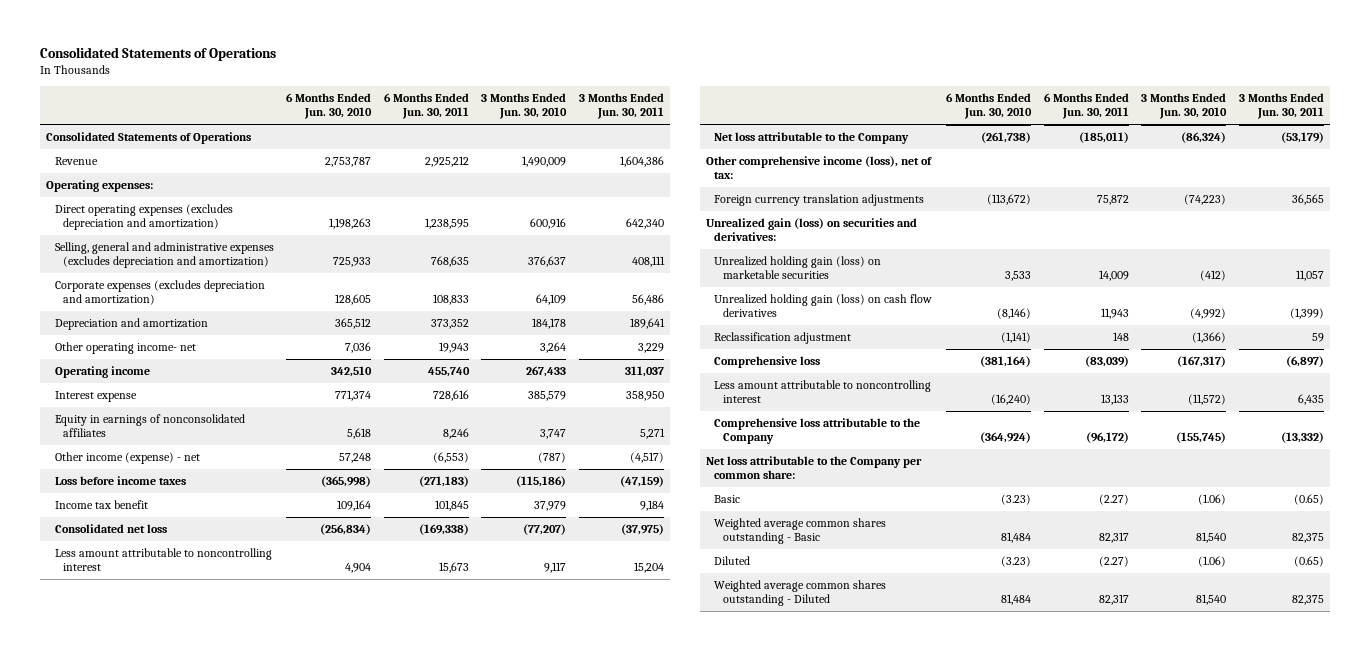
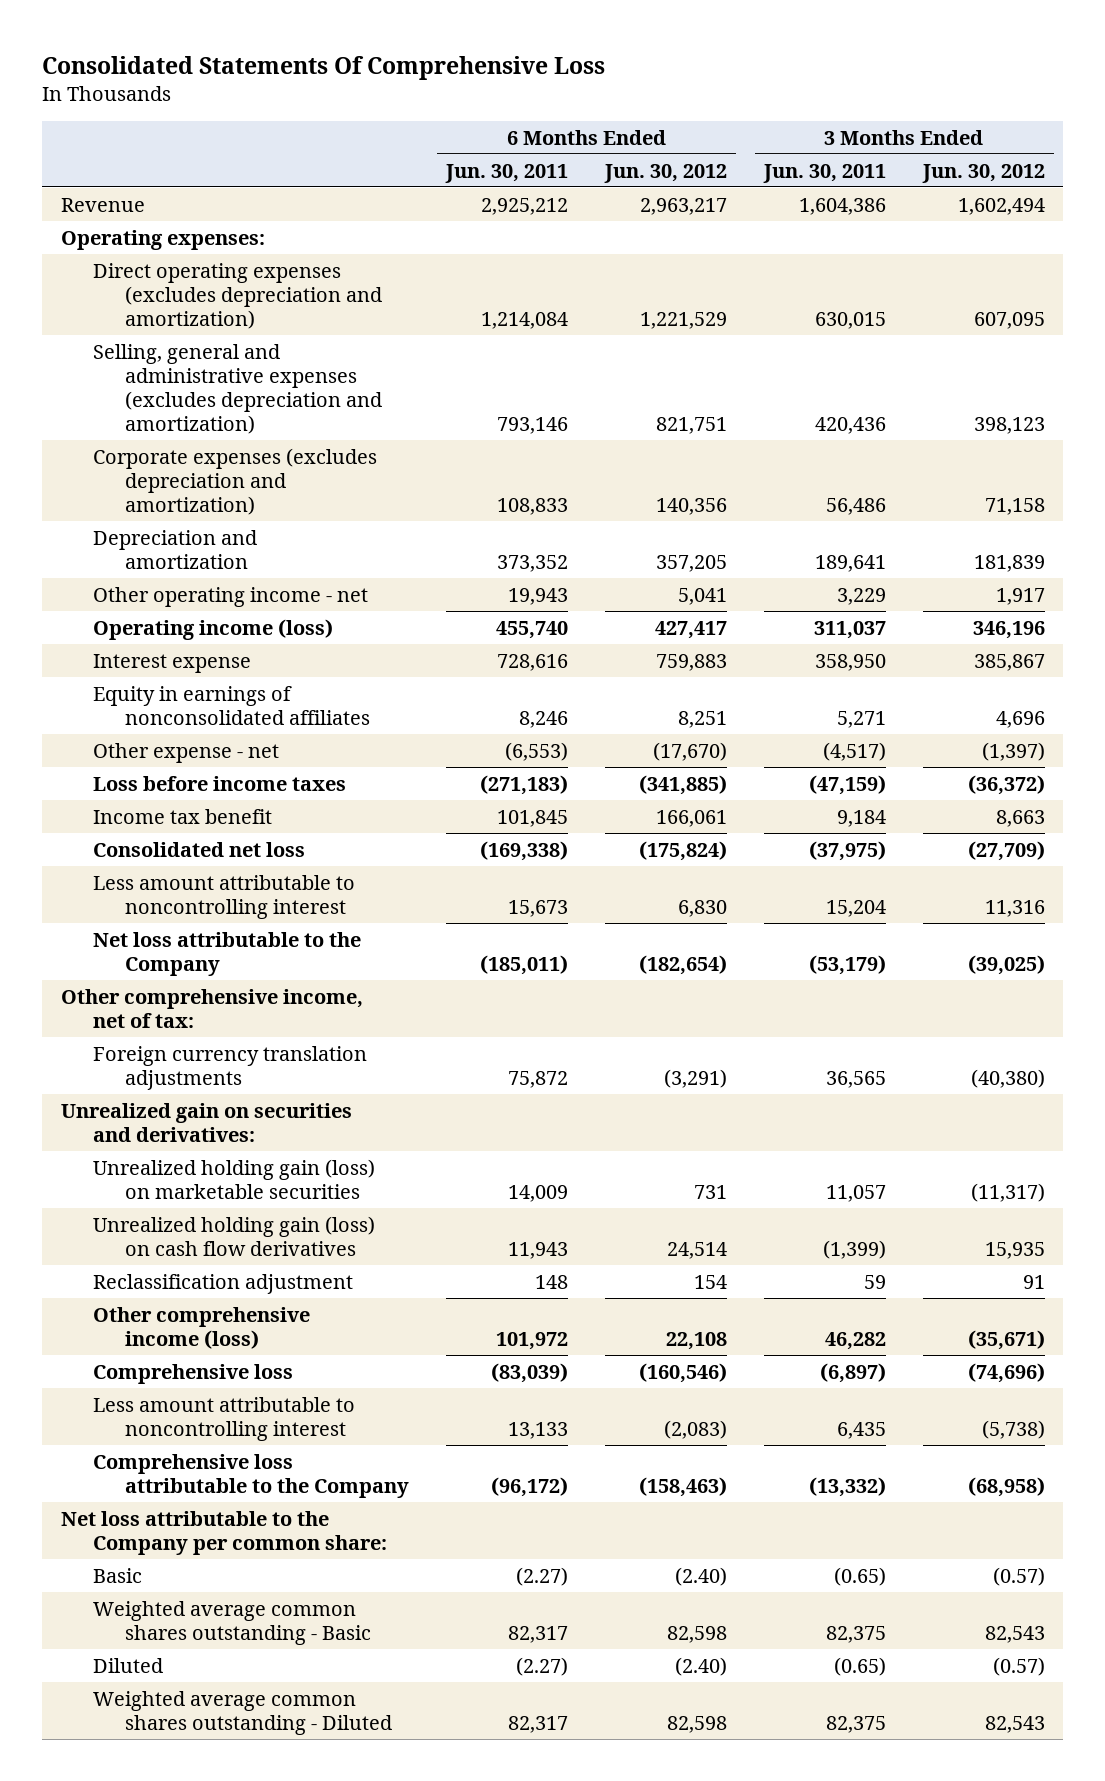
[40,47,277,62] Consolidated Statements of Operations -> [42,55,606,80] Consolidated Statements Of Comprehensive Loss
[286,93,373,120] 6 Months Ended Jun. 30, 2010 -> none
[481,93,568,120] 3 Months Ended Jun. 30, 2010 -> none
none -> [603,163,727,183] Jun. 30, 2012
none -> [921,163,1045,183] Jun. 30, 2012
[46,131,252,144] Consolidated Statements of Operations -> none
[424,218,469,230] 1,238,595 -> [481,312,569,330] 1,214,084
[625,218,664,230] 642,340 -> [814,312,886,330] 630,015
[430,256,469,268] 768,635 -> [497,417,569,435] 793,146
[631,256,665,268] 408,111 -> [814,417,886,435] 420,436
[54,341,196,354] Other operating income- net -> [93,586,369,607] Other operating income - net
[54,365,150,378] Operating income -> [93,618,334,640] Operating income (loss)
[54,451,200,464] Other income (expense) - net -> [93,742,280,763] Other expense - net
[705,155,932,180] Other comprehensive income (loss), net of tax: -> [60,988,363,1028] Other comprehensive income, net of tax:
[705,217,917,242] Unrealized gain (loss) on securities and derivatives: -> [60,1102,352,1142] Unrealized gain on securities and derivatives:
none -> [93,1306,311,1349] Other comprehensive income (loss)

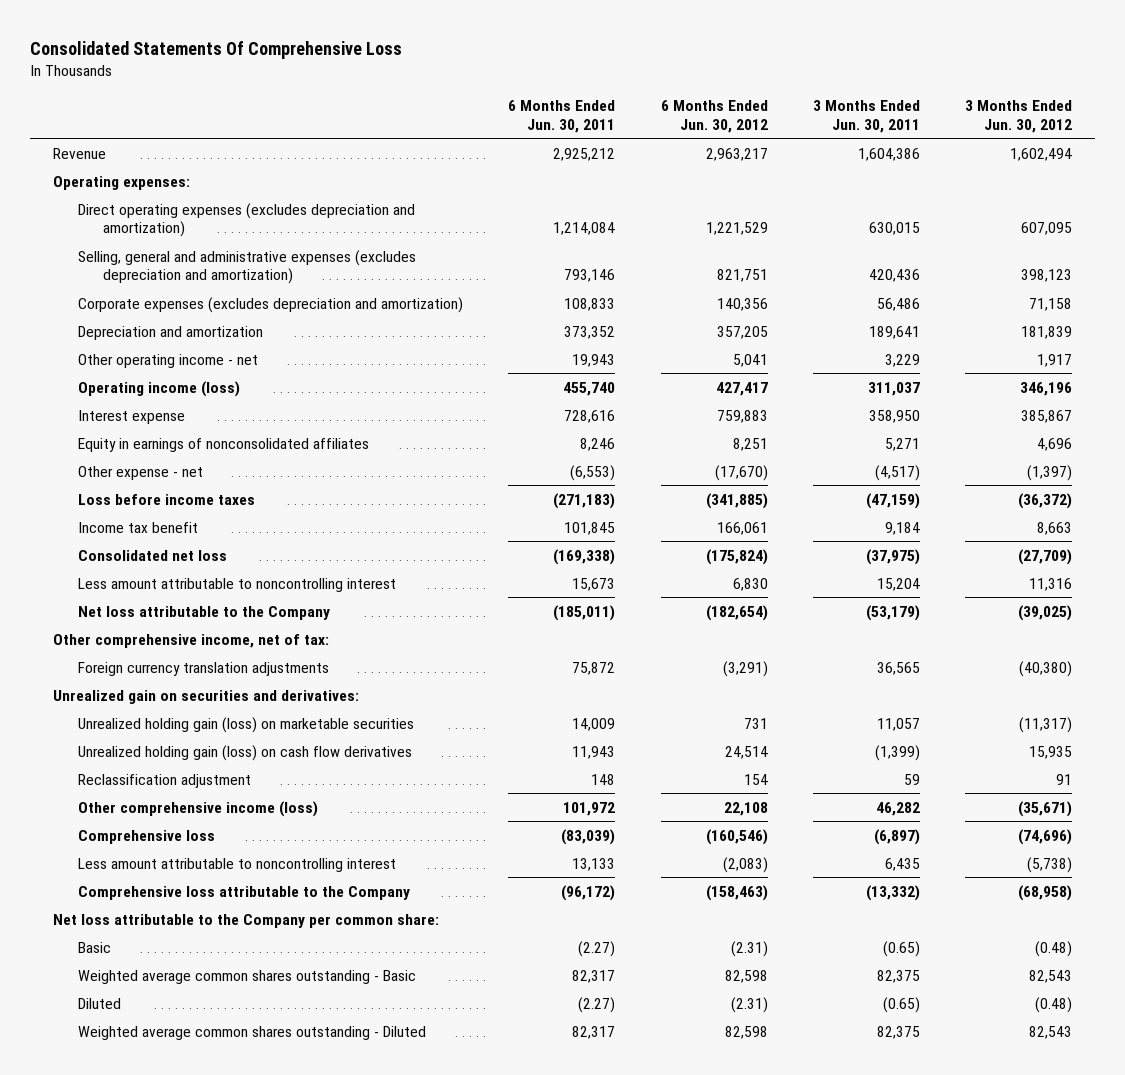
[674,1566,727,1586] (2.40) -> [730,940,768,957] (2.31)
[992,1566,1045,1586] (0.57) -> [1035,940,1073,957] (0.48)
[674,1656,727,1676] (2.40) -> [730,996,768,1013] (2.31)
[992,1656,1045,1676] (0.57) -> [1035,996,1073,1013] (0.48)

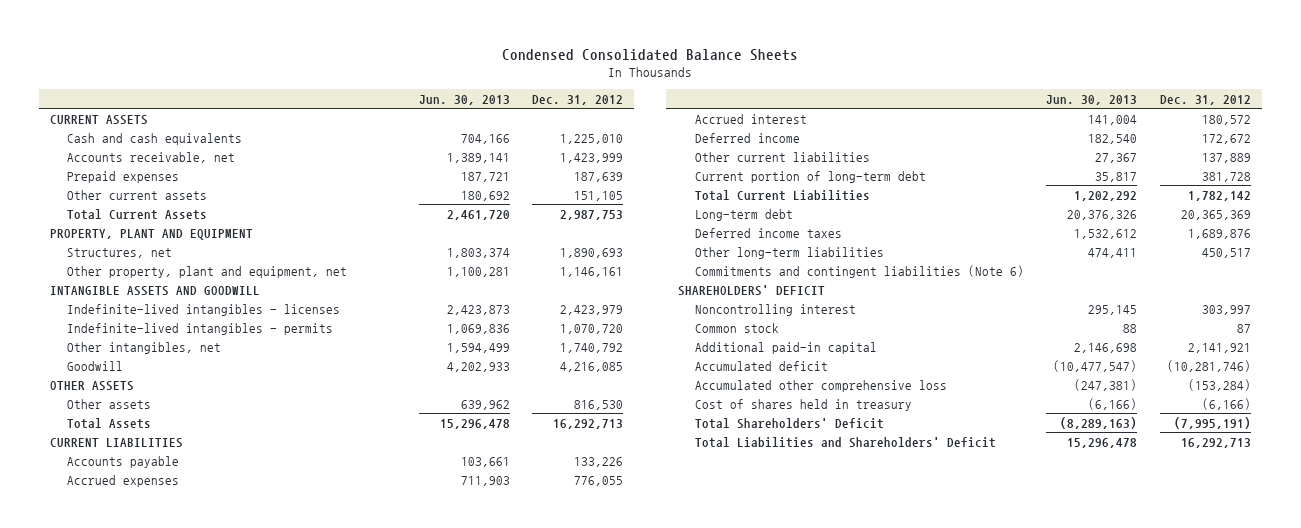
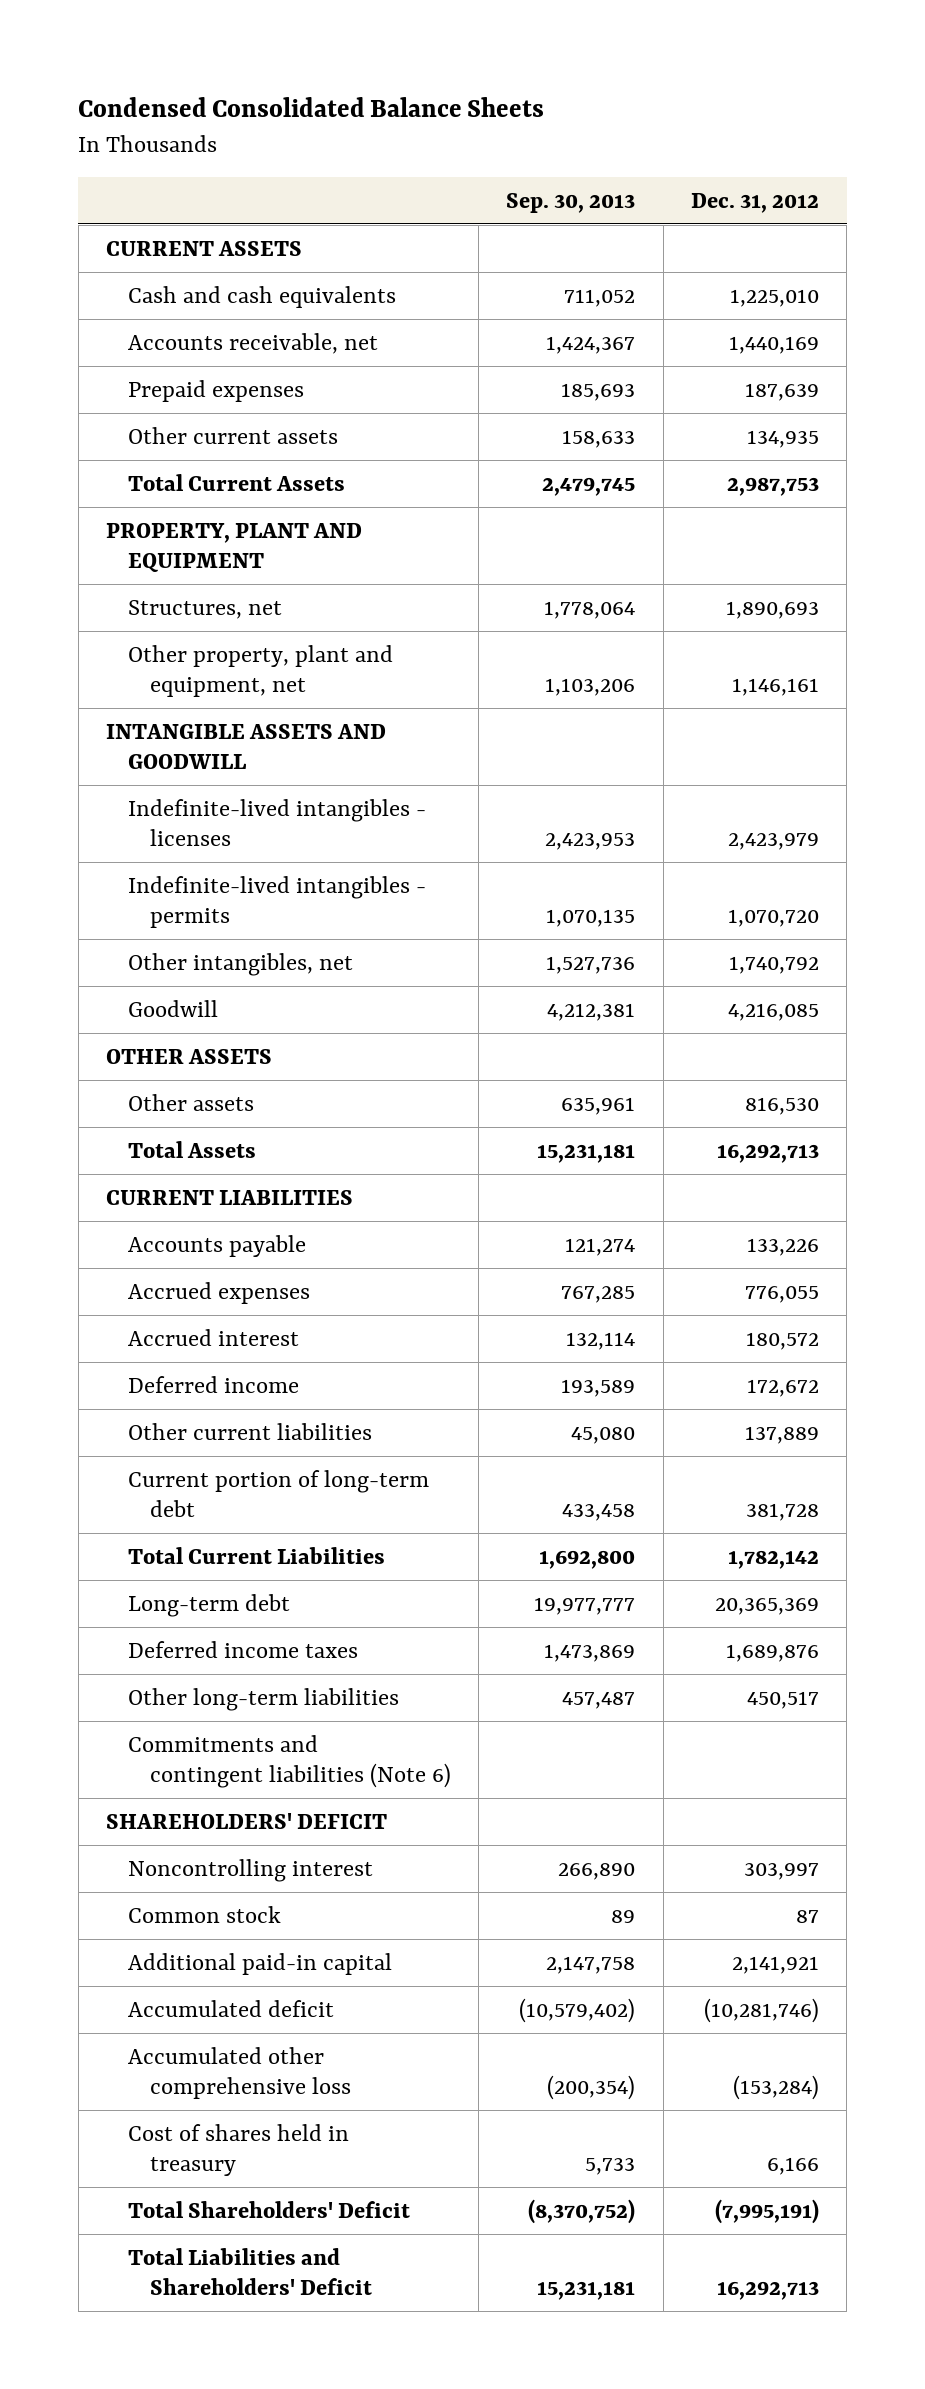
[418,94,510,105] Jun. 30, 2013 -> none
none -> [506,192,636,213] Sep. 30, 2013
[560,152,624,163] 1,423,999 -> [728,335,819,354] 1,440,169
[574,190,624,201] 151,105 -> [746,429,819,448] 134,935
[1201,397,1251,410] (6,166) -> [766,2156,819,2175] 6,166

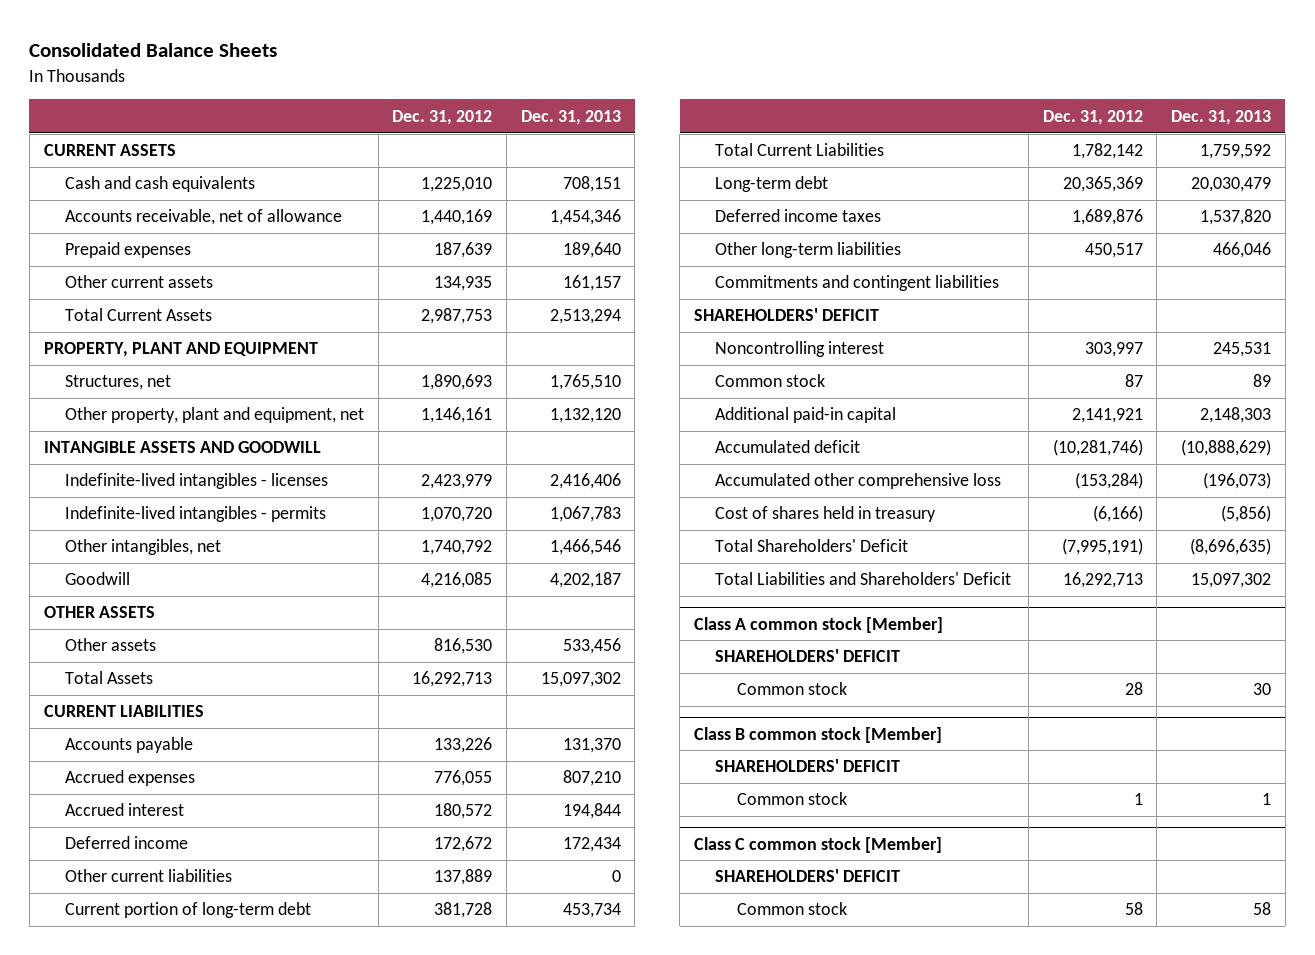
[78,97,545,118] Condensed Consolidated Balance Sheets -> [29,43,278,58] Consolidated Balance Sheets
[506,192,636,213] Sep. 30, 2013 -> none
none -> [520,109,621,125] Dec. 31, 2013
[127,332,378,354] Accounts receivable, net -> [64,209,342,226] Accounts receivable, net of allowance
[127,1734,451,1788] Commitments and contingent liabilities (Note 6) -> [715,275,1000,292] Commitments and contingent liabilities
[766,2156,819,2175] 6,166 -> [1092,505,1143,523] (6,166)
none -> [693,616,943,633] Class A common stock [Member]
none -> [715,649,901,663] SHAREHOLDERS' DEFICIT
none -> [736,682,847,696] Common stock
none -> [693,726,942,743] Class B common stock [Member]
none -> [715,759,901,773] SHAREHOLDERS' DEFICIT
none -> [736,792,847,806] Common stock
none -> [693,836,942,853] Class C common stock [Member]
none -> [715,869,901,883] SHAREHOLDERS' DEFICIT
none -> [736,902,847,916] Common stock

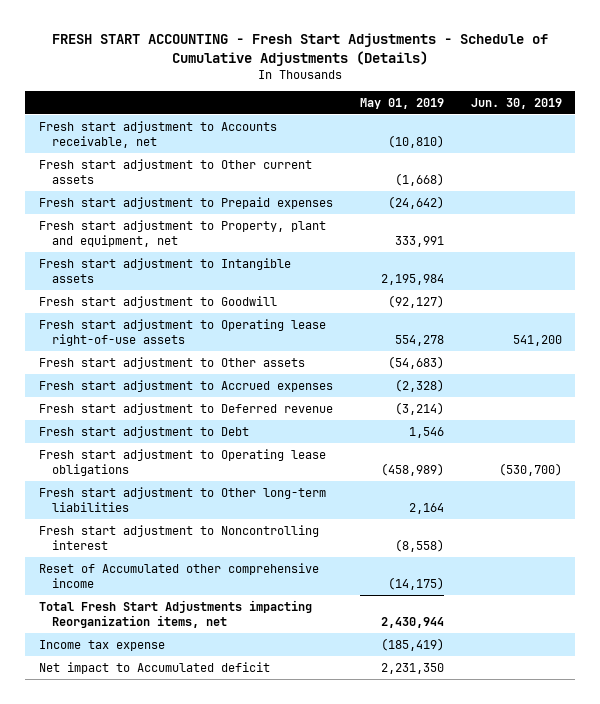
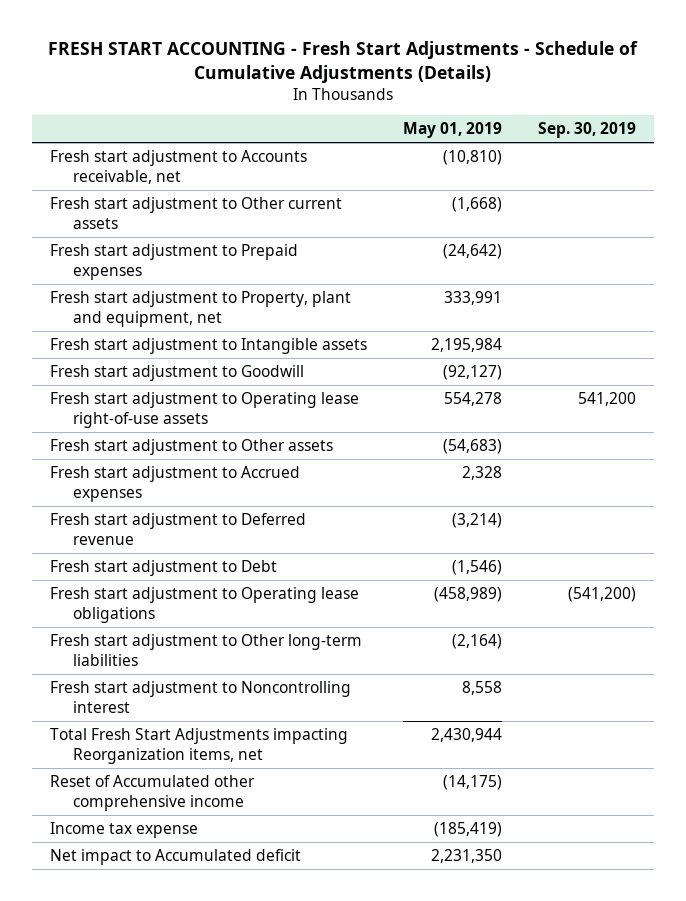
[470,97,562,109] Jun. 30, 2019 -> none
none -> [538,122,637,139] Sep. 30, 2019
[394,378,444,392] (2,328) -> [461,466,502,481] 2,328
[408,426,444,438] 1,546 -> [451,560,502,576] (1,546)
[408,503,444,515] 2,164 -> [451,634,502,650] (2,164)
[394,539,444,553] (8,558) -> [461,681,502,696] 8,558
[38,562,319,589] Reset of Accumulated other comprehensive income -> [49,775,255,811] Reset of Accumulated other comprehensive income

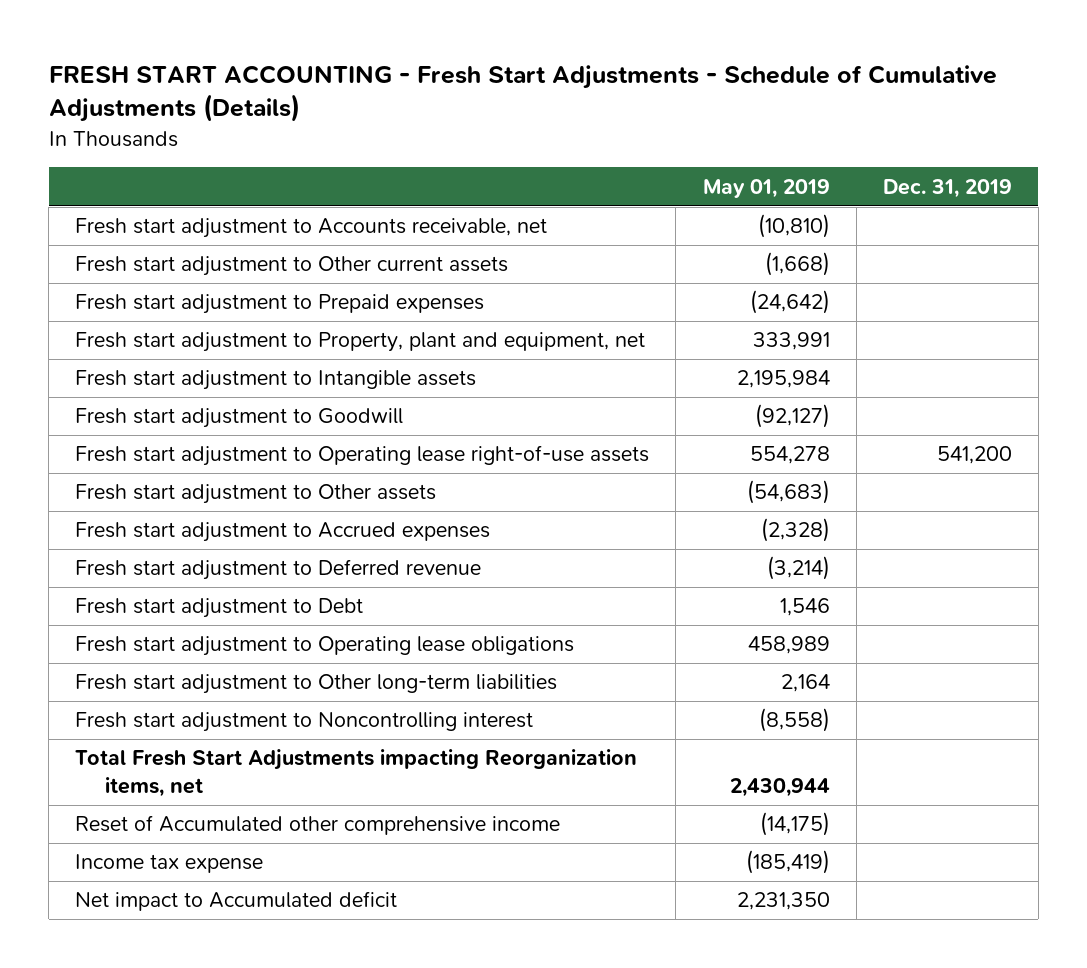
[538,122,637,139] Sep. 30, 2019 -> none
none -> [882,178,1012,198] Dec. 31, 2019
[461,466,502,481] 2,328 -> [760,518,830,543] (2,328)
[451,560,502,576] (1,546) -> [779,598,830,617] 1,546
[433,587,502,603] (458,989) -> [747,636,830,655] 458,989
[451,634,502,650] (2,164) -> [780,674,830,693] 2,164
[461,681,502,696] 8,558 -> [758,708,830,733] (8,558)

